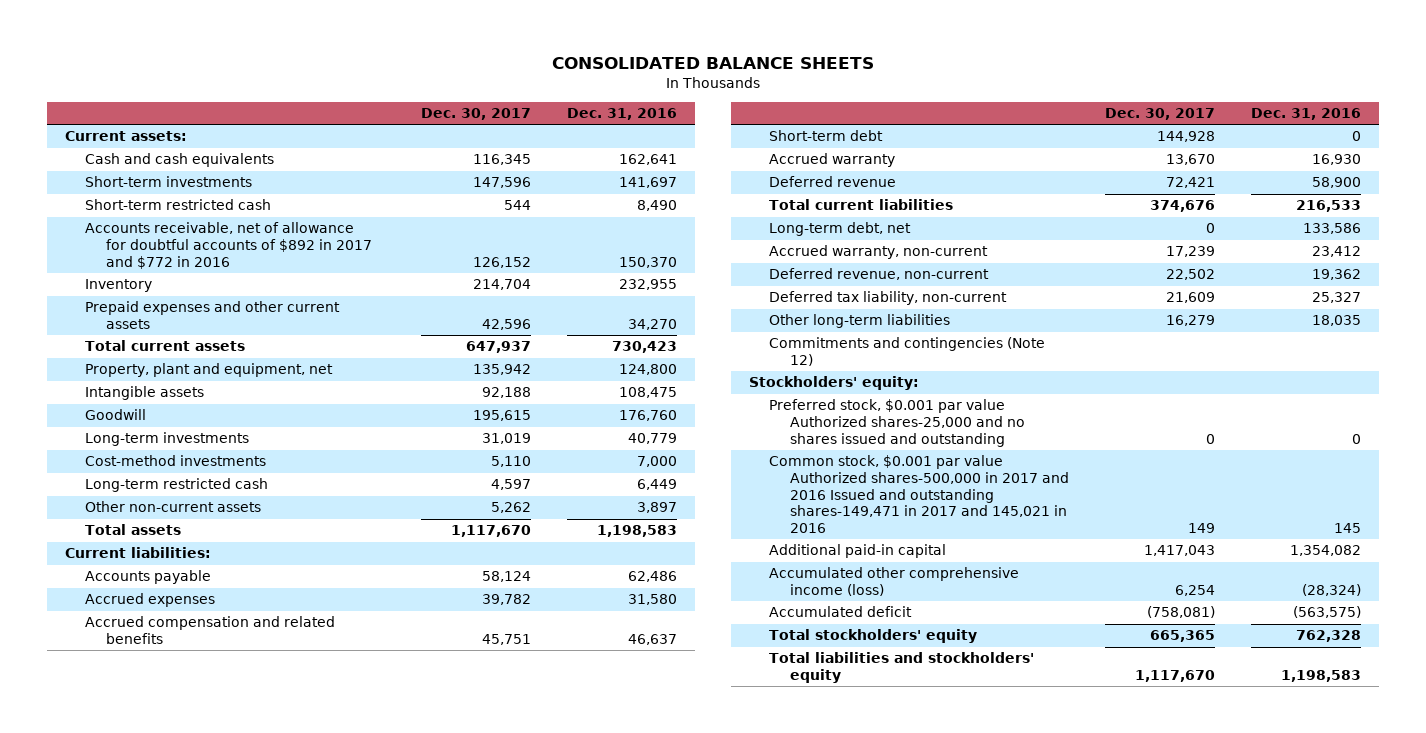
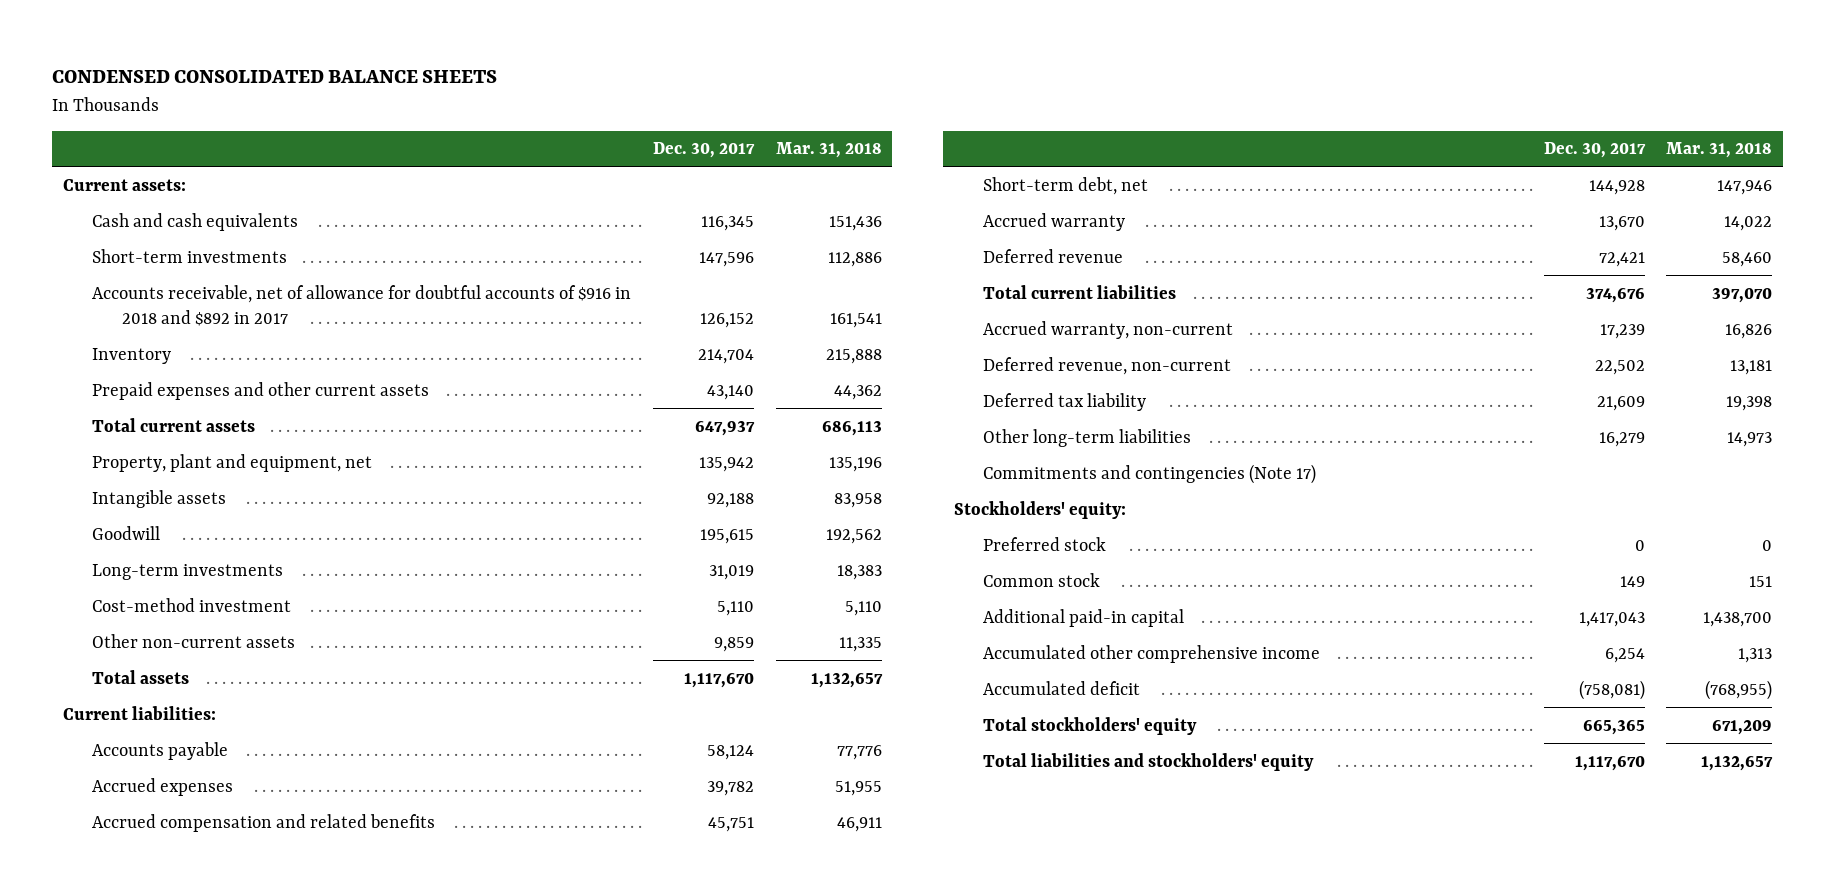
[551,56,874,69] CONSOLIDATED BALANCE SHEETS -> [52,70,498,84] CONDENSED CONSOLIDATED BALANCE SHEETS
[567,108,678,121] Dec. 31, 2016 -> none
none -> [775,142,882,159] Mar. 31, 2018
[85,199,272,211] Short-term restricted cash -> none
[85,222,373,269] Accounts receivable, net of allowance for doubtful accounts of $892 in 2017 and $772 in 2016 -> [92,284,632,326] Accounts receivable, net of allowance for doubtful accounts of $916 in 2018 and $892 in 2017
[482,319,532,331] 42,596 -> [706,384,754,400] 43,140
[85,478,269,493] Long-term restricted cash -> none
[85,455,267,467] Cost-method investments -> [92,597,292,612] Cost-method investment
[491,502,532,514] 5,262 -> [713,636,754,652] 9,859
[769,130,884,142] Short-term debt -> [983,176,1149,195] Short-term debt, net
[769,222,912,237] Long-term debt, net -> none
[769,291,1008,306] Deferred tax liability, non-current -> [983,392,1147,411] Deferred tax liability
[769,337,1046,367] Commitments and contingencies (Note 12) -> [983,463,1317,484] Commitments and contingencies (Note 17)
[769,399,1025,447] Preferred stock, $0.001 par value Authorized shares-25,000 and no shares issued and outstanding -> [983,536,1107,551] Preferred stock
[769,455,1069,533] Common stock, $0.001 par value Authorized shares-500,000 in 2017 and 2016 Issued and outstanding shares-149,471 in 2017 and 145,021 in 2016 -> [983,572,1101,587] Common stock
[769,567,1020,597] Accumulated other comprehensive income (loss) -> [983,644,1321,663] Accumulated other comprehensive income

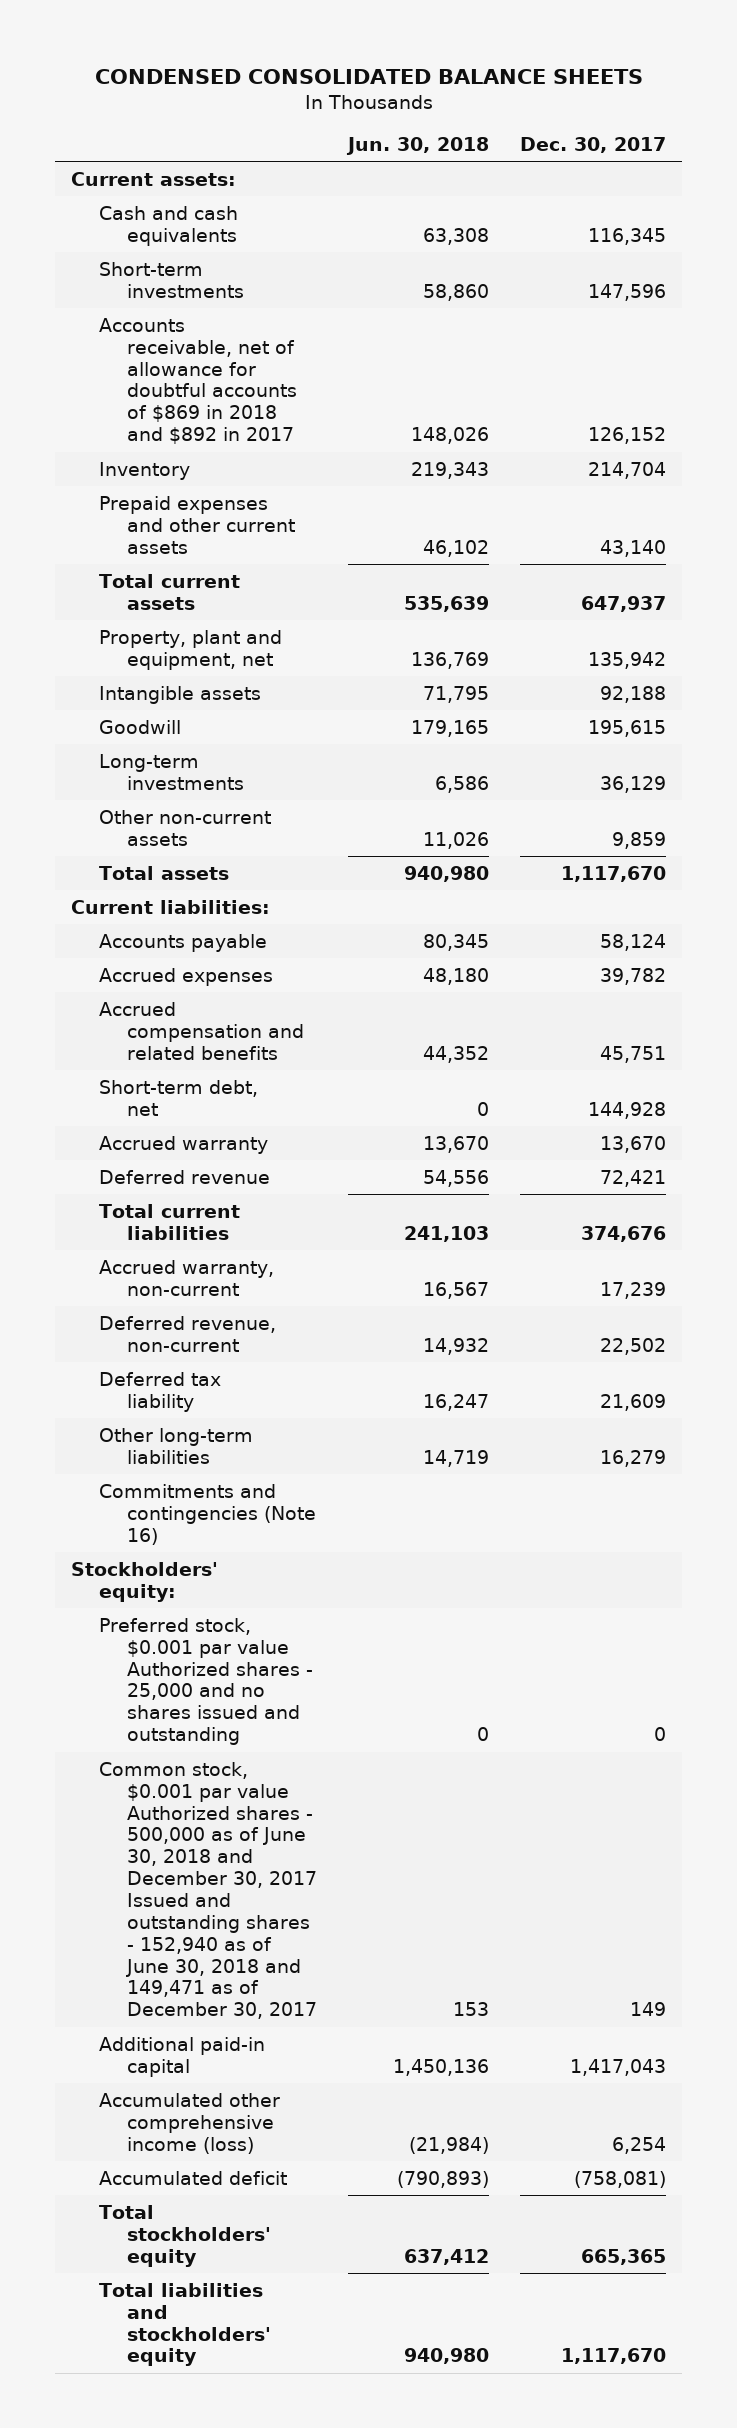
[775,142,882,159] Mar. 31, 2018 -> none
none -> [345,136,489,155] Jun. 30, 2018
[92,284,632,326] Accounts receivable, net of allowance for doubtful accounts of $916 in 2018 and $892 in 2017 -> [98,317,297,445] Accounts receivable, net of allowance for doubtful accounts of $869 in 2018 and $892 in 2017
[92,597,292,612] Cost-method investment -> none
[708,564,754,580] 31,019 -> [600,775,667,793] 36,129
[983,463,1317,484] Commitments and contingencies (Note 17) -> [98,1483,316,1545] Commitments and contingencies (Note 16)
[983,536,1107,551] Preferred stock -> [98,1617,313,1746] Preferred stock, $0.001 par value Authorized shares - 25,000 and no shares issued and outstanding
[983,572,1101,587] Common stock -> [98,1761,317,2020] Common stock, $0.001 par value Authorized shares - 500,000 as of June 30, 2018 and December 30, 2017 Issued and outstanding shares - 152,940 as of June 30, 2018 and 149,471 as of December 30, 2017
[983,644,1321,663] Accumulated other comprehensive income -> [98,2092,280,2154] Accumulated other comprehensive income (loss)

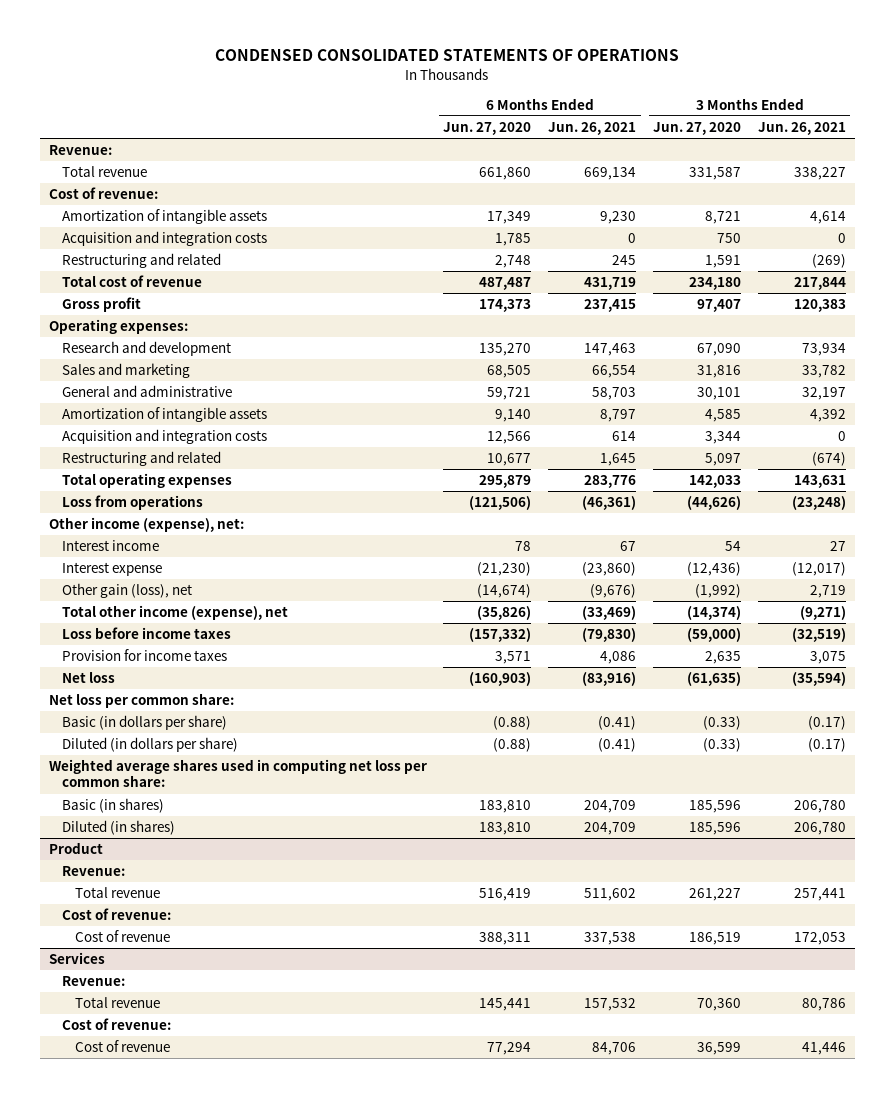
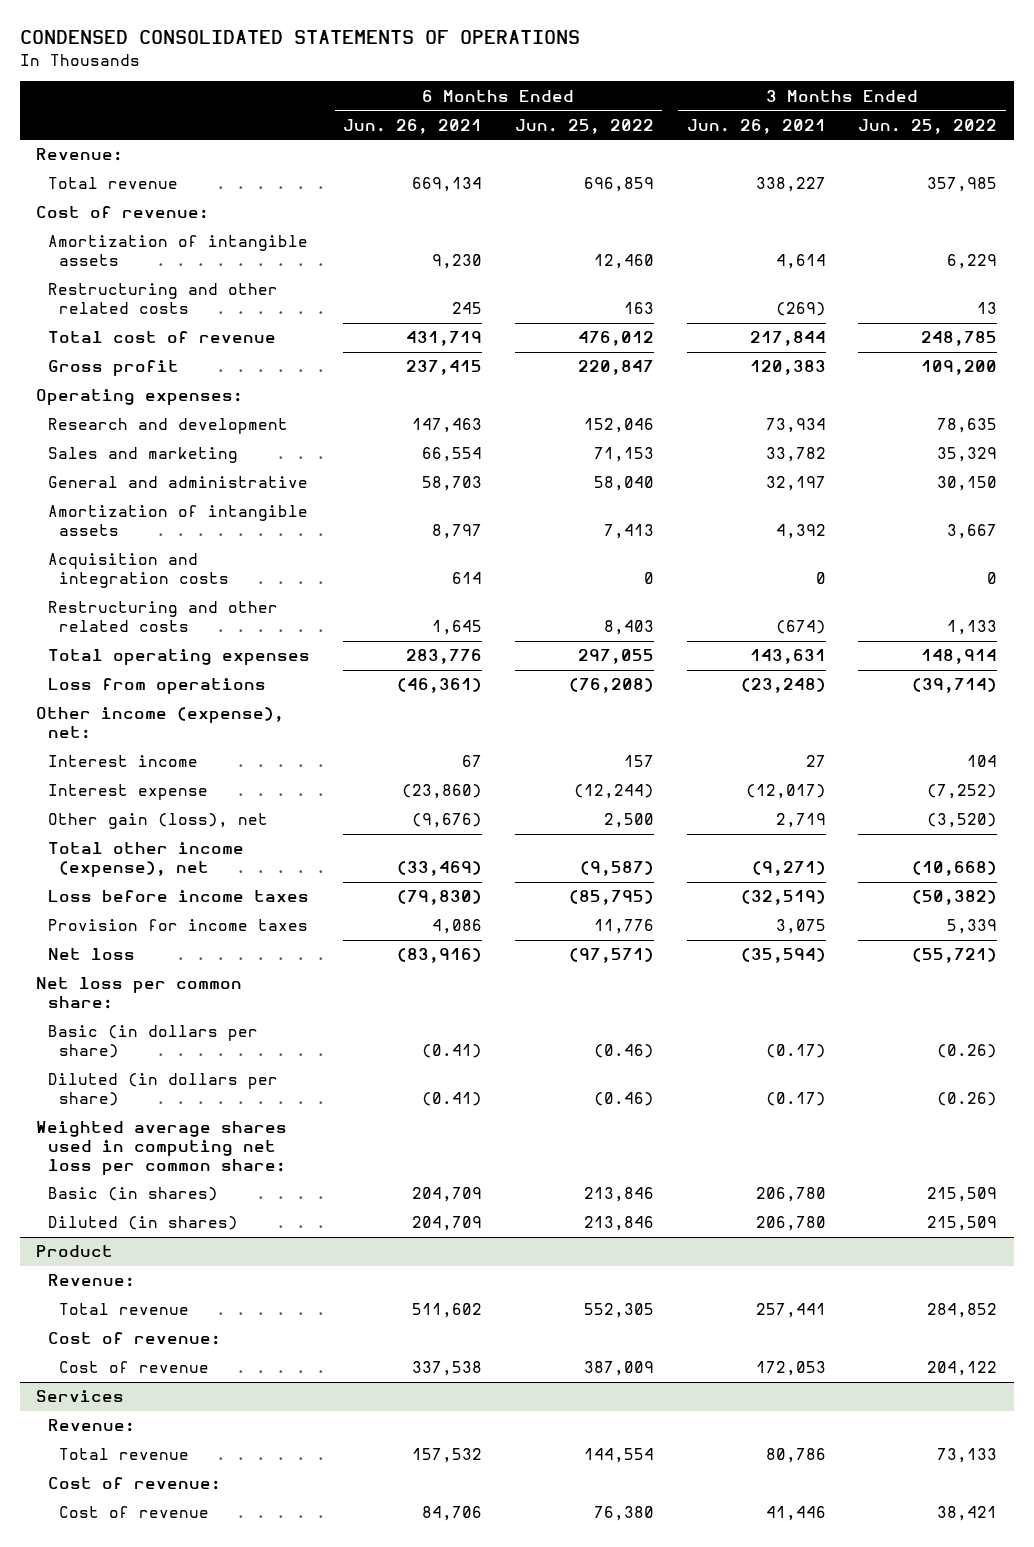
[443,122,532,136] Jun. 27, 2020 -> none
[653,122,742,136] Jun. 27, 2020 -> none
none -> [514,118,654,134] Jun. 25, 2022
none -> [858,118,998,134] Jun. 25, 2022
[61,231,267,247] Acquisition and integration costs -> none
[61,253,221,269] Restructuring and related -> [47,283,278,315] Restructuring and other related costs
[61,451,221,467] Restructuring and related -> [47,601,278,633] Restructuring and other related costs

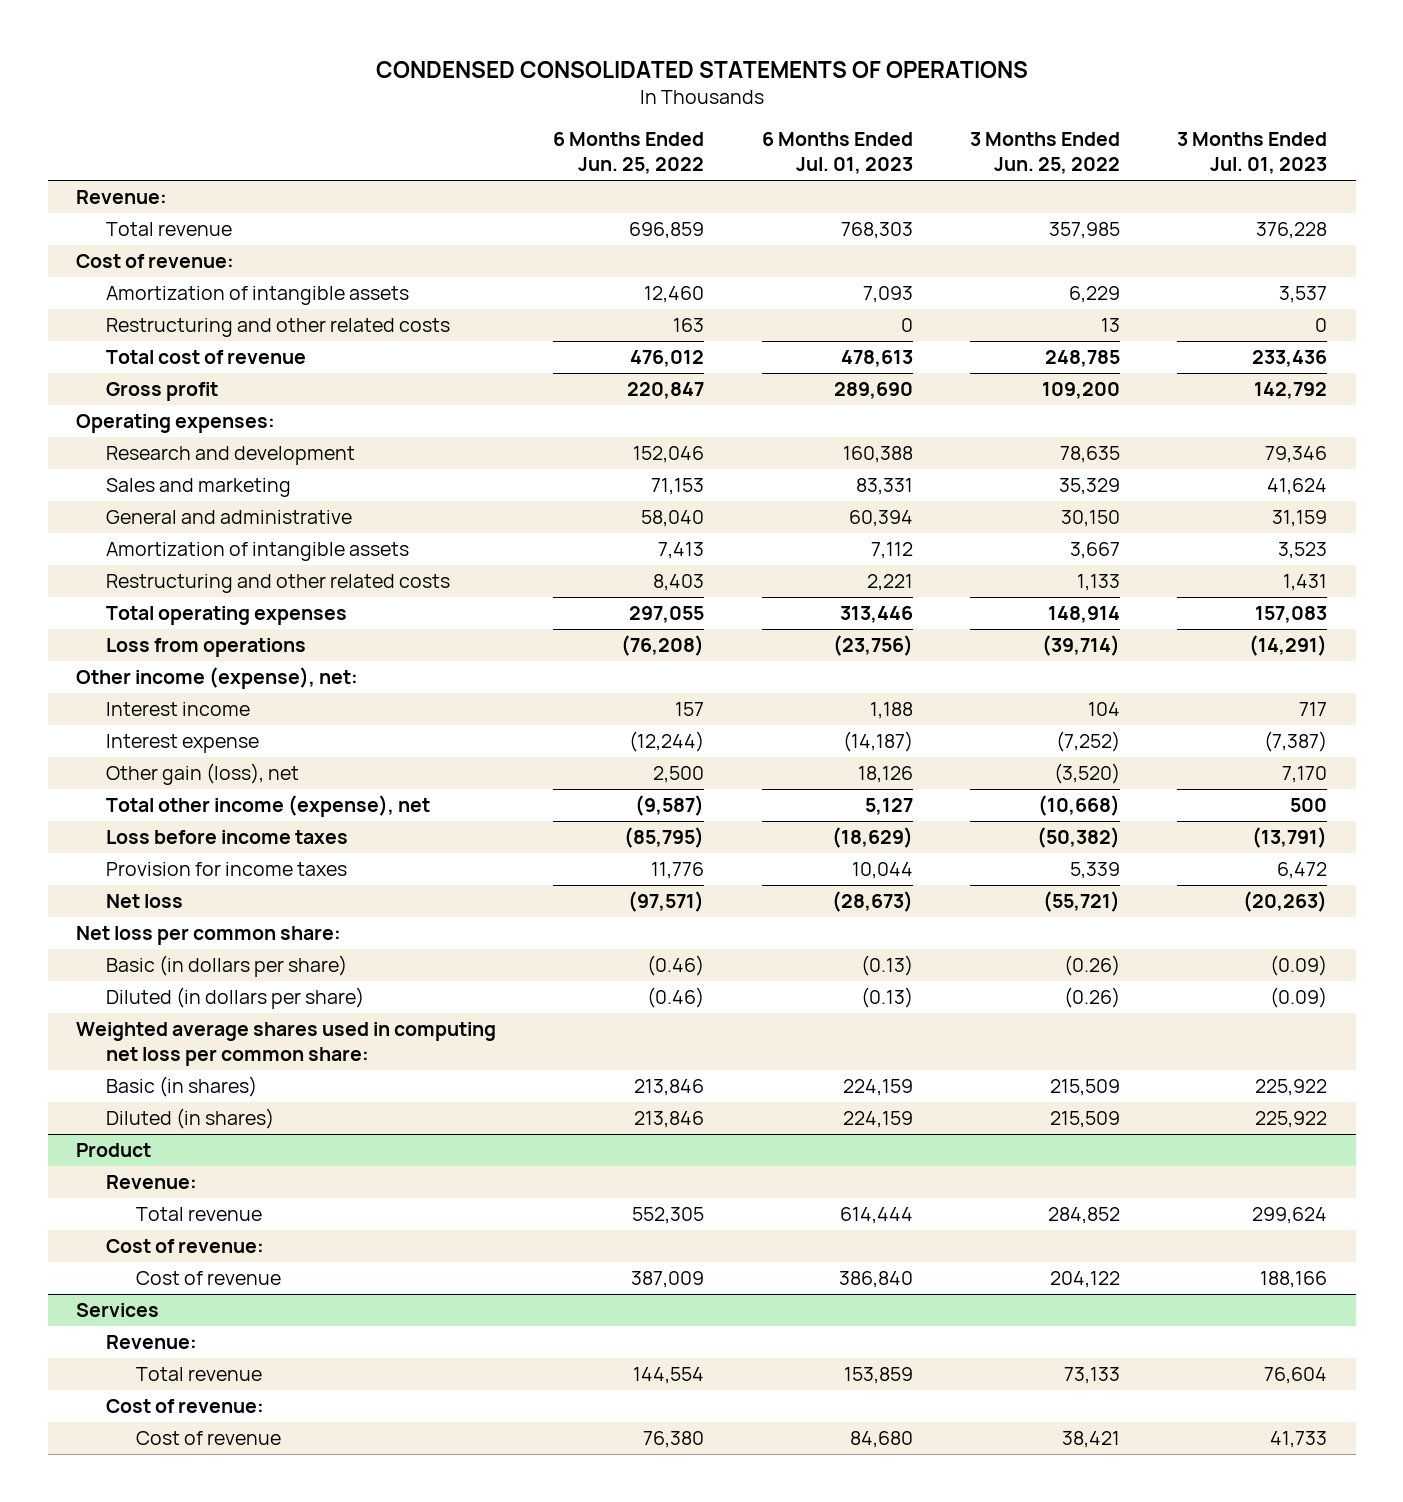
[342,118,482,134] Jun. 26, 2021 -> none
[686,118,826,134] Jun. 26, 2021 -> none
none -> [761,132,913,175] 6 Months Ended Jul. 01, 2023
none -> [1177,132,1328,175] 3 Months Ended Jul. 01, 2023
[47,553,230,589] Acquisition and integration costs -> none

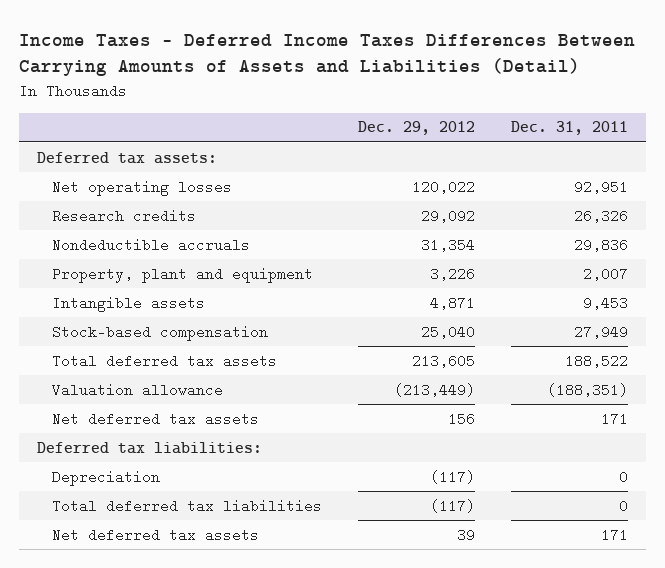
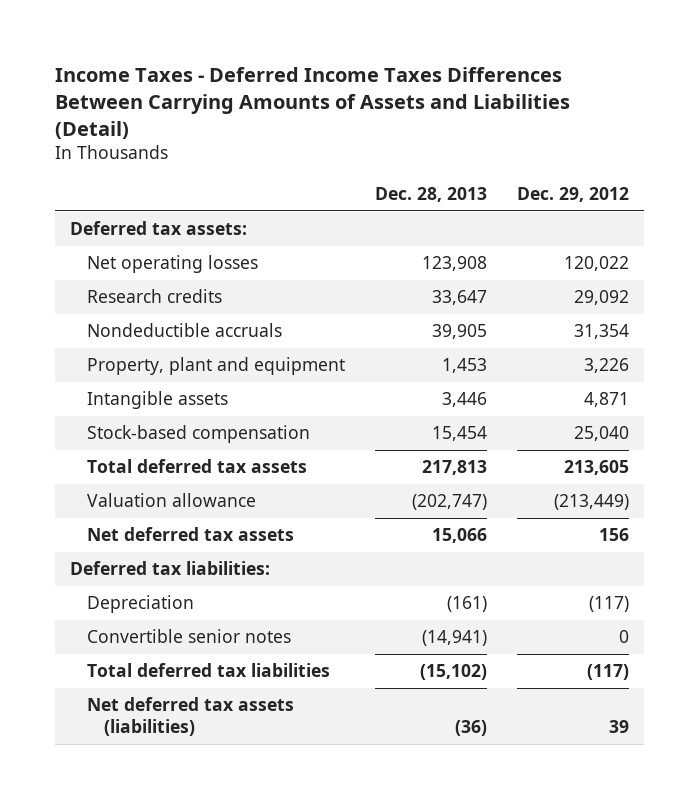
[510,121,628,136] Dec. 31, 2011 -> none
none -> [375,186,488,202] Dec. 28, 2013
none -> [87,629,292,644] Convertible senior notes
[51,527,259,542] Net deferred tax assets -> [87,697,295,737] Net deferred tax assets (liabilities)

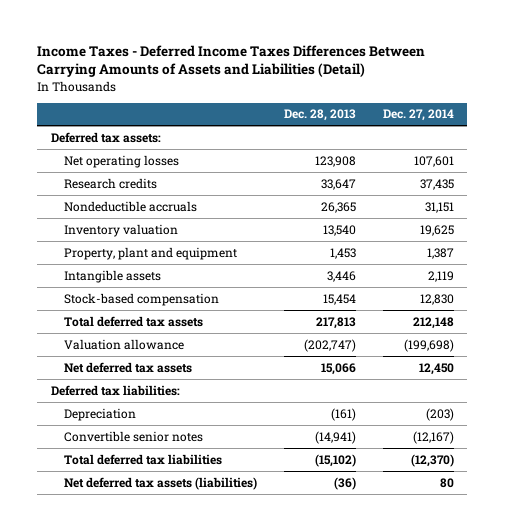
[517,186,630,202] Dec. 29, 2012 -> none
none -> [382,109,454,122] Dec. 27, 2014
[432,324,488,340] 39,905 -> [320,201,356,213] 26,365
none -> [63,223,178,237] Inventory valuation

